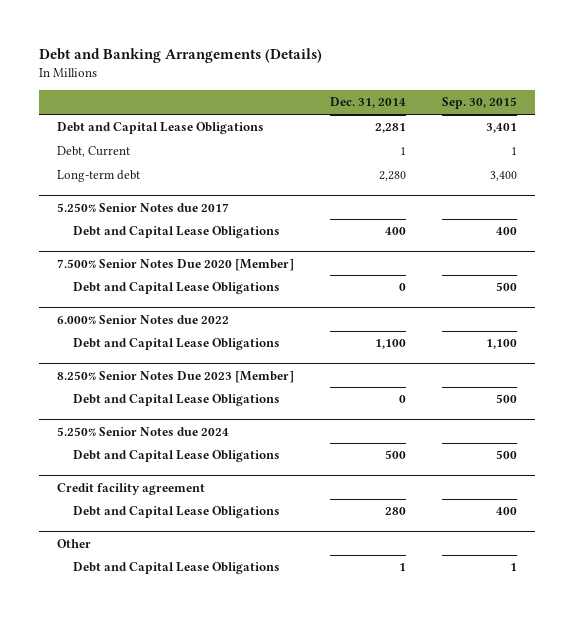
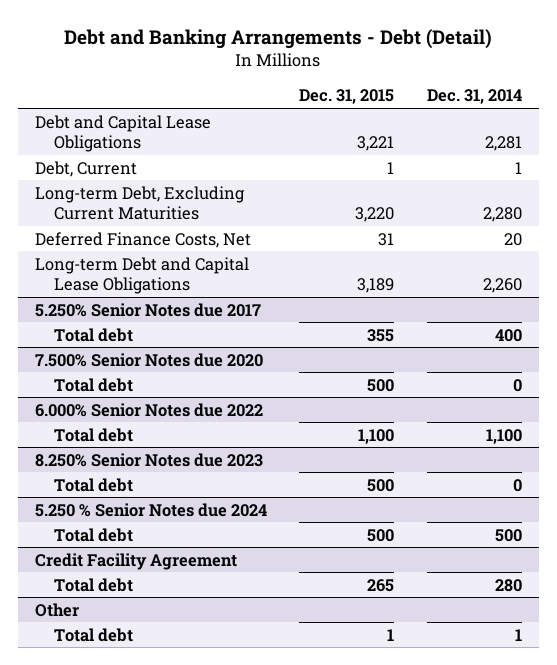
[38,48,322,64] Debt and Banking Arrangements (Details) -> [64,28,493,49] Debt and Banking Arrangements - Debt (Detail)
[441,97,517,110] Sep. 30, 2015 -> none
none -> [299,89,395,105] Dec. 31, 2015
[56,170,140,183] Long-term debt -> [34,185,245,221] Long-term Debt, Excluding Current Maturities
none -> [34,231,251,248] Deferred Finance Costs, Net
none -> [34,256,249,295] Long-term Debt and Capital Lease Obligations
[72,226,280,239] Debt and Capital Lease Obligations -> none
[72,282,280,295] Debt and Capital Lease Obligations -> none
none -> [54,327,134,342] Total debt
[56,258,294,271] 7.500% Senior Notes Due 2020 [Member] -> [34,352,263,367] 7.500% Senior Notes due 2020
none -> [54,377,134,392] Total debt
[72,338,280,351] Debt and Capital Lease Obligations -> none
[72,394,280,407] Debt and Capital Lease Obligations -> none
[72,450,280,463] Debt and Capital Lease Obligations -> none
[72,506,280,519] Debt and Capital Lease Obligations -> none
none -> [54,427,134,442] Total debt
[56,370,294,383] 8.250% Senior Notes Due 2023 [Member] -> [34,452,263,467] 8.250% Senior Notes due 2023
none -> [54,477,134,492] Total debt
[56,426,229,436] 5.250% Senior Notes due 2024 -> [34,502,267,517] 5.250 % Senior Notes due 2024
none -> [54,527,134,542] Total debt
[56,482,205,495] Credit facility agreement -> [34,552,237,570] Credit Facility Agreement
none -> [54,577,134,592] Total debt
[72,562,280,575] Debt and Capital Lease Obligations -> none
none -> [54,627,134,642] Total debt

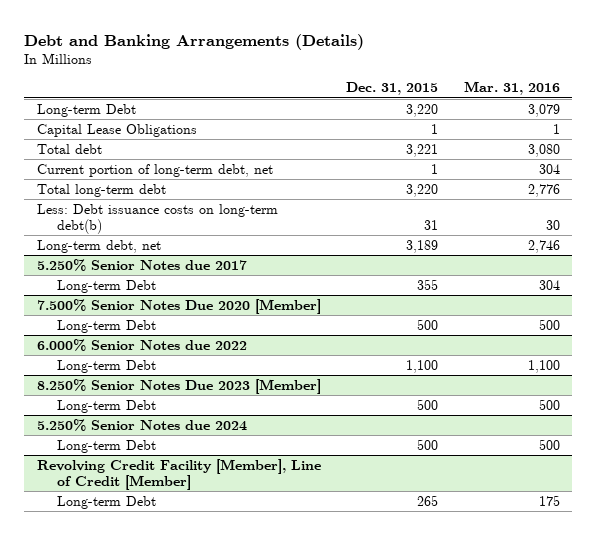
[64,28,493,49] Debt and Banking Arrangements - Debt (Detail) -> [24,33,365,50] Debt and Banking Arrangements (Details)
[427,89,523,105] Dec. 31, 2014 -> none
none -> [463,81,560,96] Mar. 31, 2016
[34,160,137,177] Debt, Current -> none
none -> [37,103,137,117] Long-term Debt
none -> [37,123,198,137] Capital Lease Obligations
[34,114,211,153] Debt and Capital Lease Obligations -> [37,143,103,154] Total debt
none -> [37,163,274,177] Current portion of long-term debt, net
[34,185,245,221] Long-term Debt, Excluding Current Maturities -> [37,183,167,197] Total long-term debt
[34,231,251,248] Deferred Finance Costs, Net -> [37,203,279,234] Less: Debt issuance costs on long-term debt(b)
[34,256,249,295] Long-term Debt and Capital Lease Obligations -> [37,239,162,253] Long-term debt, net
[54,327,134,342] Total debt -> [57,279,157,293] Long-term Debt
[34,352,263,367] 7.500% Senior Notes due 2020 -> [37,298,322,314] 7.500% Senior Notes Due 2020 [Member]
[54,377,134,392] Total debt -> [57,319,157,333] Long-term Debt
[34,552,237,570] Credit Facility Agreement -> none
[34,602,79,617] Other -> none
[54,627,134,642] Total debt -> none
[54,427,134,442] Total debt -> [57,359,157,373] Long-term Debt
[34,452,263,467] 8.250% Senior Notes due 2023 -> [37,378,322,394] 8.250% Senior Notes Due 2023 [Member]
[54,477,134,492] Total debt -> [57,399,157,413] Long-term Debt
[34,502,267,517] 5.250 % Senior Notes due 2024 -> [37,418,248,431] 5.250% Senior Notes due 2024
[54,527,134,542] Total debt -> [57,439,157,453] Long-term Debt
none -> [37,458,322,490] Revolving Credit Facility [Member], Line of Credit [Member]
[54,577,134,592] Total debt -> [57,495,157,509] Long-term Debt

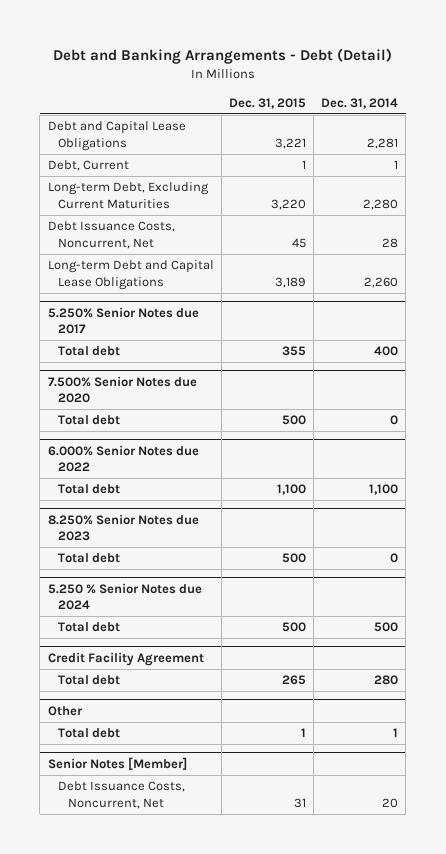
[24,33,365,50] Debt and Banking Arrangements (Details) -> [52,48,392,65] Debt and Banking Arrangements - Debt (Detail)
[463,81,560,96] Mar. 31, 2016 -> none
none -> [321,97,399,109] Dec. 31, 2014
[37,103,137,117] Long-term Debt -> none
[37,123,198,137] Capital Lease Obligations -> none
[37,163,274,177] Current portion of long-term debt, net -> none
[37,203,279,234] Less: Debt issuance costs on long-term debt(b) -> none
[37,143,103,154] Total debt -> [47,121,186,151] Debt and Capital Lease Obligations
none -> [47,160,129,172] Debt, Current
[37,183,167,197] Total long-term debt -> [47,182,209,209] Long-term Debt, Excluding Current Maturities
none -> [47,221,175,249] Debt Issuance Costs, Noncurrent, Net
[37,239,162,253] Long-term debt, net -> [47,260,214,290] Long-term Debt and Capital Lease Obligations
[57,279,157,293] Long-term Debt -> [57,346,120,357] Total debt
[37,298,322,314] 7.500% Senior Notes Due 2020 [Member] -> [47,375,197,403] 7.500% Senior Notes due 2020
[57,319,157,333] Long-term Debt -> [57,415,120,426] Total debt
[37,458,322,490] Revolving Credit Facility [Member], Line of Credit [Member] -> none
[57,359,157,373] Long-term Debt -> [57,484,120,495] Total debt
[37,378,322,394] 8.250% Senior Notes Due 2023 [Member] -> [47,513,199,541] 8.250% Senior Notes due 2023
[57,399,157,413] Long-term Debt -> [57,553,120,564] Total debt
[37,418,248,431] 5.250% Senior Notes due 2024 -> [47,582,202,610] 5.250 % Senior Notes due 2024
[57,439,157,453] Long-term Debt -> [57,622,120,633] Total debt
none -> [47,651,204,666] Credit Facility Agreement
[57,495,157,509] Long-term Debt -> [57,675,120,686] Total debt
none -> [47,705,83,716] Other
none -> [57,728,120,739] Total debt
none -> [47,756,187,770] Senior Notes [Member]
none -> [57,781,185,809] Debt Issuance Costs, Noncurrent, Net

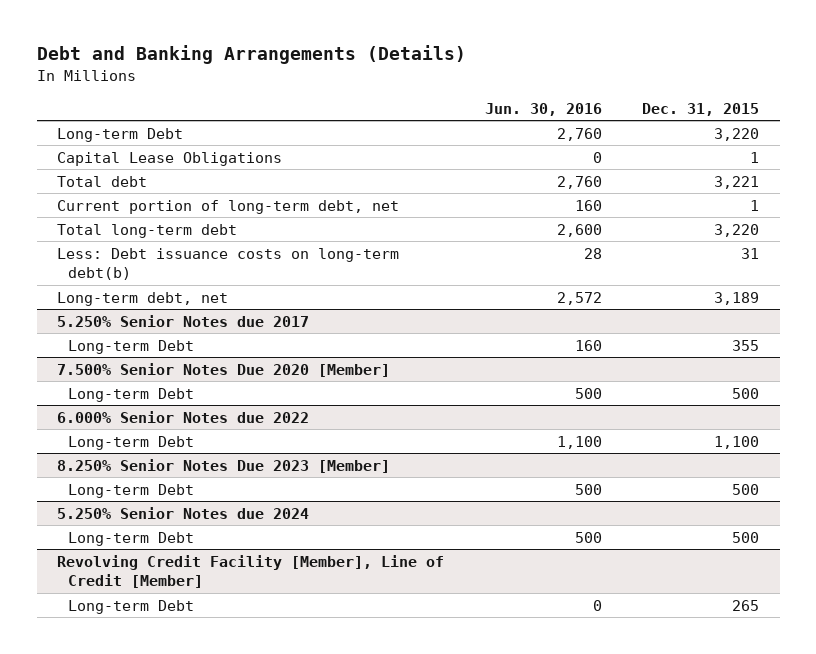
[52,48,392,65] Debt and Banking Arrangements - Debt (Detail) -> [36,45,466,65] Debt and Banking Arrangements (Details)
[321,97,399,109] Dec. 31, 2014 -> none
none -> [484,102,602,116] Jun. 30, 2016
[47,160,129,172] Debt, Current -> none
[47,221,175,249] Debt Issuance Costs, Noncurrent, Net -> none
none -> [57,127,184,142] Long-term Debt
none -> [57,151,283,166] Capital Lease Obligations
[47,121,186,151] Debt and Capital Lease Obligations -> [57,175,148,187] Total debt
none -> [57,199,400,214] Current portion of long-term debt, net
[47,182,209,209] Long-term Debt, Excluding Current Maturities -> [57,223,238,238] Total long-term debt
none -> [57,247,400,281] Less: Debt issuance costs on long-term debt(b)
[47,260,214,290] Long-term Debt and Capital Lease Obligations -> [57,291,229,306] Long-term debt, net
[57,346,120,357] Total debt -> [68,339,195,354] Long-term Debt
[47,375,197,403] 7.500% Senior Notes due 2020 -> [57,362,391,377] 7.500% Senior Notes Due 2020 [Member]
[57,415,120,426] Total debt -> [68,387,195,402] Long-term Debt
[47,651,204,666] Credit Facility Agreement -> none
[47,705,83,716] Other -> none
[57,728,120,739] Total debt -> none
[47,756,187,770] Senior Notes [Member] -> none
[57,781,185,809] Debt Issuance Costs, Noncurrent, Net -> none
[57,484,120,495] Total debt -> [68,435,195,450] Long-term Debt
[47,513,199,541] 8.250% Senior Notes due 2023 -> [57,458,391,473] 8.250% Senior Notes Due 2023 [Member]
[57,553,120,564] Total debt -> [68,483,195,498] Long-term Debt
[47,582,202,610] 5.250 % Senior Notes due 2024 -> [57,506,310,519] 5.250% Senior Notes due 2024
[57,622,120,633] Total debt -> [68,531,195,546] Long-term Debt
none -> [57,554,445,589] Revolving Credit Facility [Member], Line of Credit [Member]
[57,675,120,686] Total debt -> [68,599,195,614] Long-term Debt

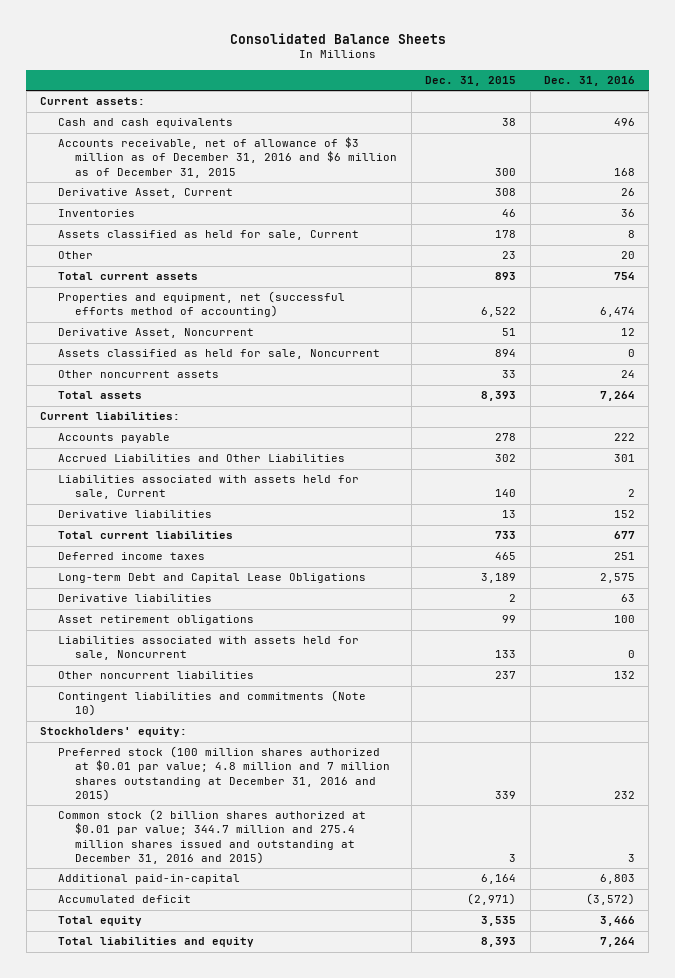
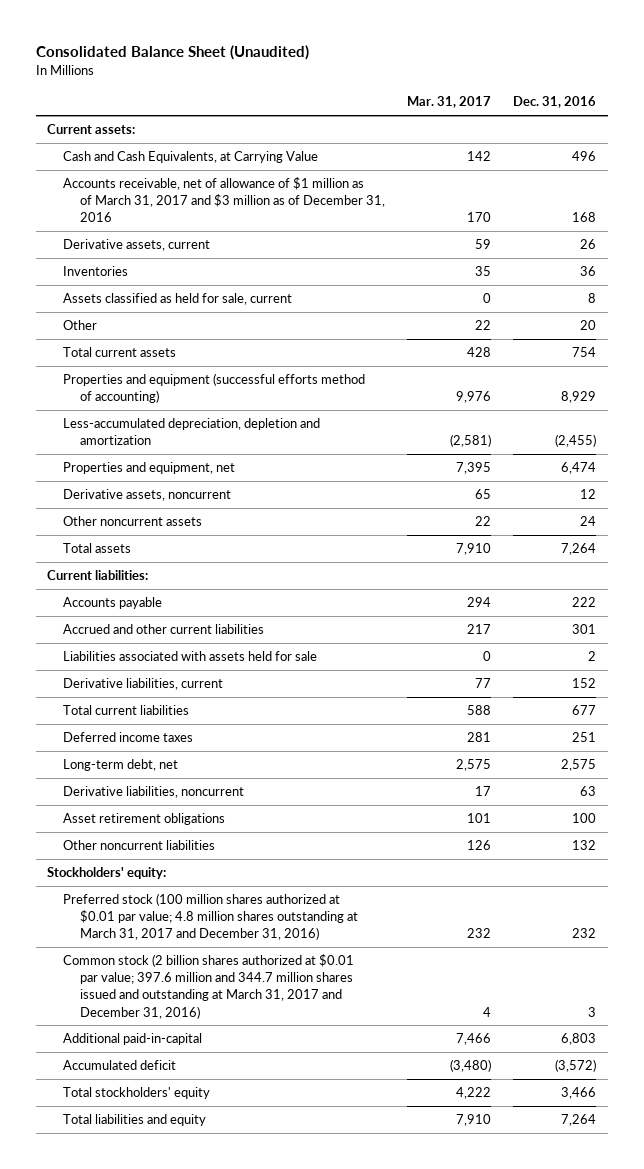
[229,32,446,44] Consolidated Balance Sheets -> [36,44,310,60] Consolidated Balance Sheet (Unaudited)
[425,75,517,86] Dec. 31, 2015 -> none
none -> [406,96,491,109] Mar. 31, 2017
[57,118,233,129] Cash and cash equivalents -> [63,151,319,164] Cash and Cash Equivalents, at Carrying Value
[57,137,398,178] Accounts receivable, net of allowance of $3 million as of December 31, 2016 and $6 million as of December 31, 2015 -> [63,177,385,223] Accounts receivable, net of allowance of $1 million as of March 31, 2017 and $3 million as of December 31, 2016
[57,188,233,199] Derivative Asset, Current -> [63,239,211,252] Derivative assets, current
[57,230,359,241] Assets classified as held for sale, Current -> [63,293,293,306] Assets classified as held for sale, current
[57,349,380,360] Assets classified as held for sale, Noncurrent -> none
none -> [63,373,366,404] Properties and equipment (successful efforts method of accounting)
none -> [63,418,321,446] Less-accumulated depreciation, depletion and amortization
[57,291,345,318] Properties and equipment, net (successful efforts method of accounting) -> [63,462,236,475] Properties and equipment, net
[57,328,254,339] Derivative Asset, Noncurrent -> [63,489,232,502] Derivative assets, noncurrent
[57,454,345,463] Accrued Liabilities and Other Liabilities -> [63,624,265,635] Accrued and other current liabilities
[57,475,359,500] Liabilities associated with assets held for sale, Current -> [63,651,318,662] Liabilities associated with assets held for sale
[57,510,212,519] Derivative liabilities -> [63,678,224,691] Derivative liabilities, current
[57,573,366,584] Long-term Debt and Capital Lease Obligations -> [63,759,179,772] Long-term debt, net
[57,594,212,603] Derivative liabilities -> [63,786,245,799] Derivative liabilities, noncurrent
[57,636,359,661] Liabilities associated with assets held for sale, Noncurrent -> none
[57,690,366,717] Contingent liabilities and commitments (Note 10) -> none
[57,746,391,801] Preferred stock (100 million shares authorized at $0.01 par value; 4.8 million and 7 million shares outstanding at December 31, 2016 and 2015) -> [63,893,358,941] Preferred stock (100 million shares authorized at $0.01 par value; 4.8 million shares outstanding at March 31, 2017 and December 31, 2016)
[57,809,366,864] Common stock (2 billion shares authorized at $0.01 par value; 344.7 million and 275.4 million shares issued and outstanding at December 31, 2016 and 2015) -> [63,954,355,1019] Common stock (2 billion shares authorized at $0.01 par value; 397.6 million and 344.7 million shares issued and outstanding at March 31, 2017 and December 31, 2016)
[57,916,142,927] Total equity -> [63,1087,211,1100] Total stockholders' equity

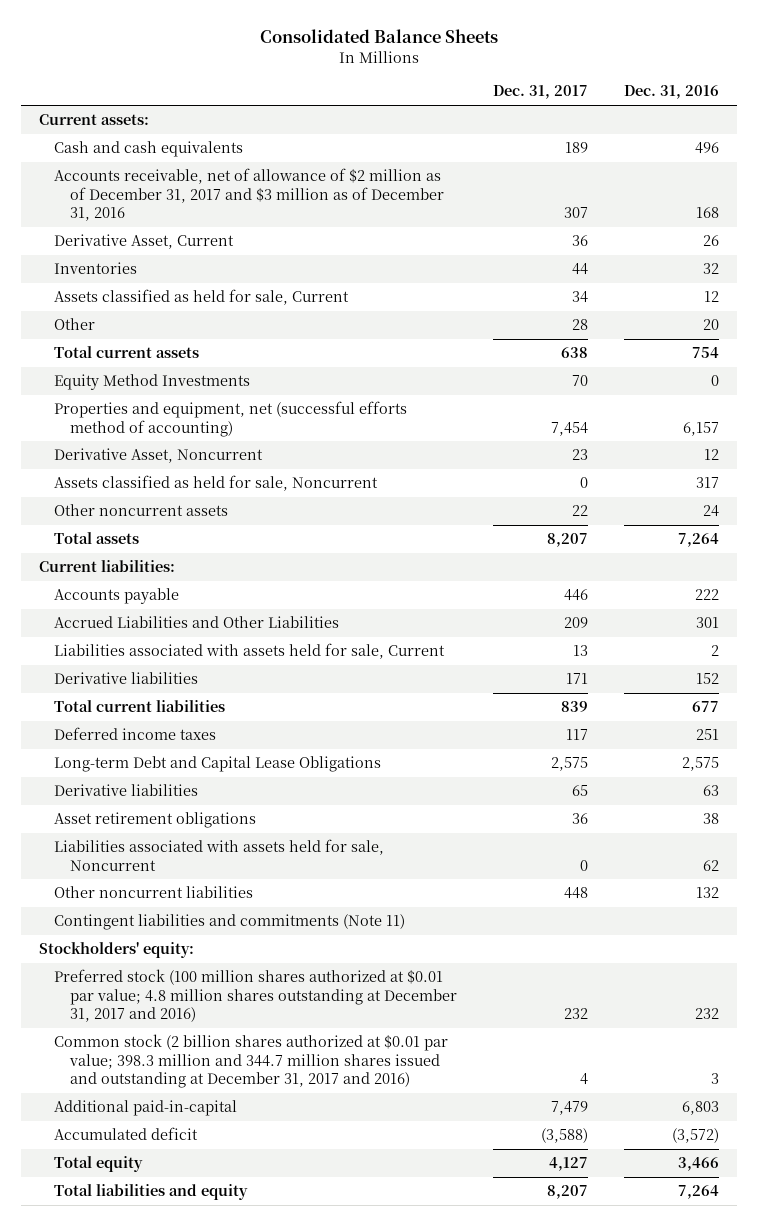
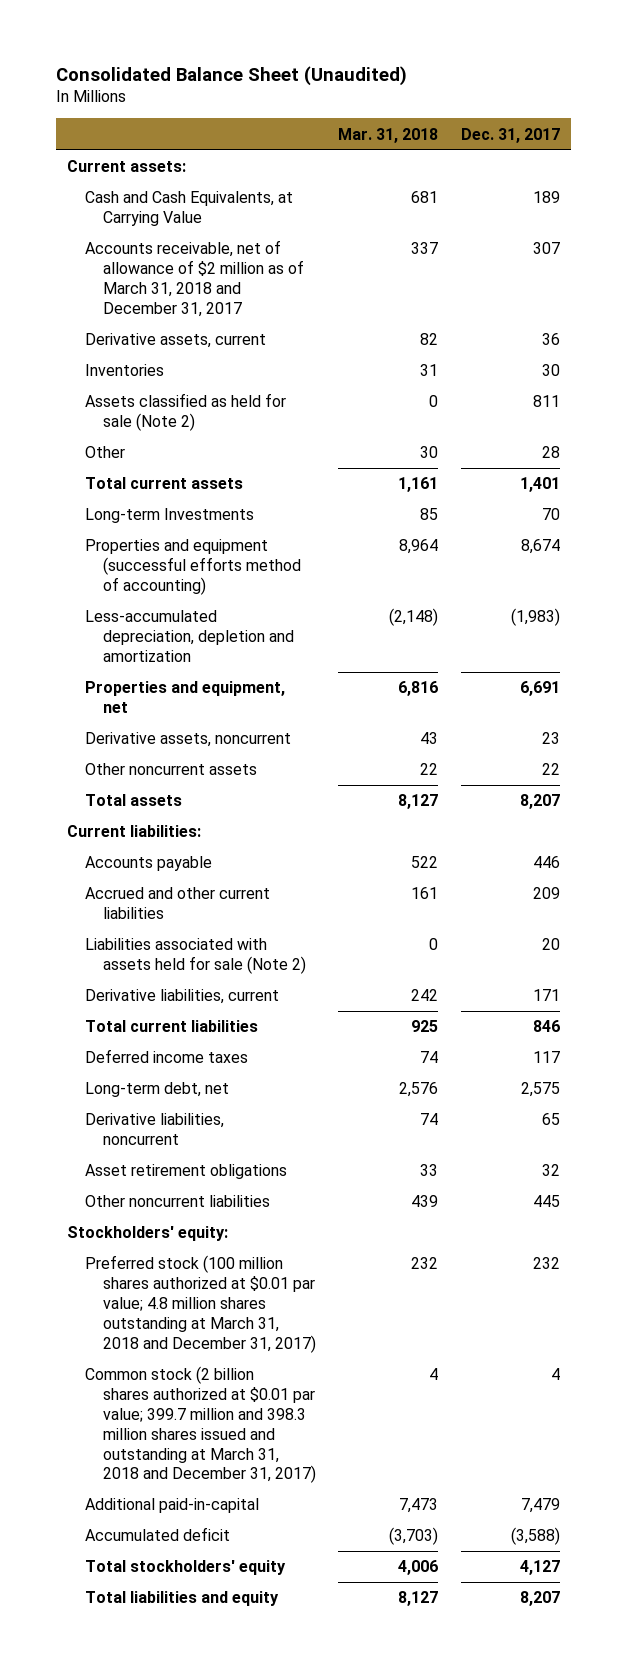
[260,29,499,44] Consolidated Balance Sheets -> [55,65,407,86] Consolidated Balance Sheet (Unaudited)
[624,85,720,100] Dec. 31, 2016 -> none
none -> [338,127,439,143] Mar. 31, 2018
[54,141,244,158] Cash and cash equivalents -> [84,191,293,227] Cash and Cash Equivalents, at Carrying Value
[54,168,445,221] Accounts receivable, net of allowance of $2 million as of December 31, 2017 and $3 million as of December 31, 2016 -> [84,240,304,317] Accounts receivable, net of allowance of $2 million as of March 31, 2018 and December 31, 2017
[54,234,235,250] Derivative Asset, Current -> [84,333,266,349] Derivative assets, current
[572,263,589,276] 44 -> [542,364,561,377] 30
[54,289,350,306] Assets classified as held for sale, Current -> [84,393,286,432] Assets classified as held for sale (Note 2)
[572,291,589,304] 34 -> [533,395,561,408] 811
[54,374,251,391] Equity Method Investments -> none
[54,475,379,492] Assets classified as held for sale, Noncurrent -> none
[561,347,589,359] 638 -> [520,477,561,493] 1,401
none -> [84,508,254,524] Long-term Investments
none -> [84,539,301,595] Properties and equipment (successful efforts method of accounting)
none -> [84,610,294,662] Less-accumulated depreciation, depletion and amortization
[54,401,408,437] Properties and equipment, net (successful efforts method of accounting) -> [84,681,285,714] Properties and equipment, net
[551,421,589,436] 7,454 -> [520,681,561,697] 6,691
[54,448,264,464] Derivative Asset, Noncurrent -> [84,732,291,748] Derivative assets, noncurrent
[54,616,340,629] Accrued Liabilities and Other Liabilities -> [84,887,270,920] Accrued and other current liabilities
[54,643,446,660] Liabilities associated with assets held for sale, Current -> [84,938,306,975] Liabilities associated with assets held for sale (Note 2)
[573,645,589,657] 13 -> [542,938,561,951] 20
[54,672,199,685] Derivative liabilities -> [84,989,279,1005] Derivative liabilities, current
[561,701,589,713] 839 -> [533,1020,561,1033] 846
[54,839,385,871] Liabilities associated with assets held for sale, Noncurrent -> none
[54,914,406,931] Contingent liabilities and commitments (Note 11) -> none
[54,756,382,773] Long-term Debt and Capital Lease Obligations -> [84,1082,229,1098] Long-term debt, net
[54,784,199,797] Derivative liabilities -> [84,1113,224,1146] Derivative liabilities, noncurrent
[572,813,589,825] 36 -> [542,1164,561,1177] 32
[564,887,589,900] 448 -> [533,1195,561,1208] 445
[54,969,458,1022] Preferred stock (100 million shares authorized at $0.01 par value; 4.8 million shares outstanding at December 31, 2017 and 2016) -> [84,1255,316,1353] Preferred stock (100 million shares authorized at $0.01 par value; 4.8 million shares outstanding at March 31, 2018 and December 31, 2017)
[54,1034,449,1088] Common stock (2 billion shares authorized at $0.01 par value; 398.3 million and 344.7 million shares issued and outstanding at December 31, 2017 and 2016) -> [84,1366,316,1484] Common stock (2 billion shares authorized at $0.01 par value; 399.7 million and 398.3 million shares issued and outstanding at March 31, 2018 and December 31, 2017)
[54,1156,144,1173] Total equity -> [84,1560,286,1576] Total stockholders' equity

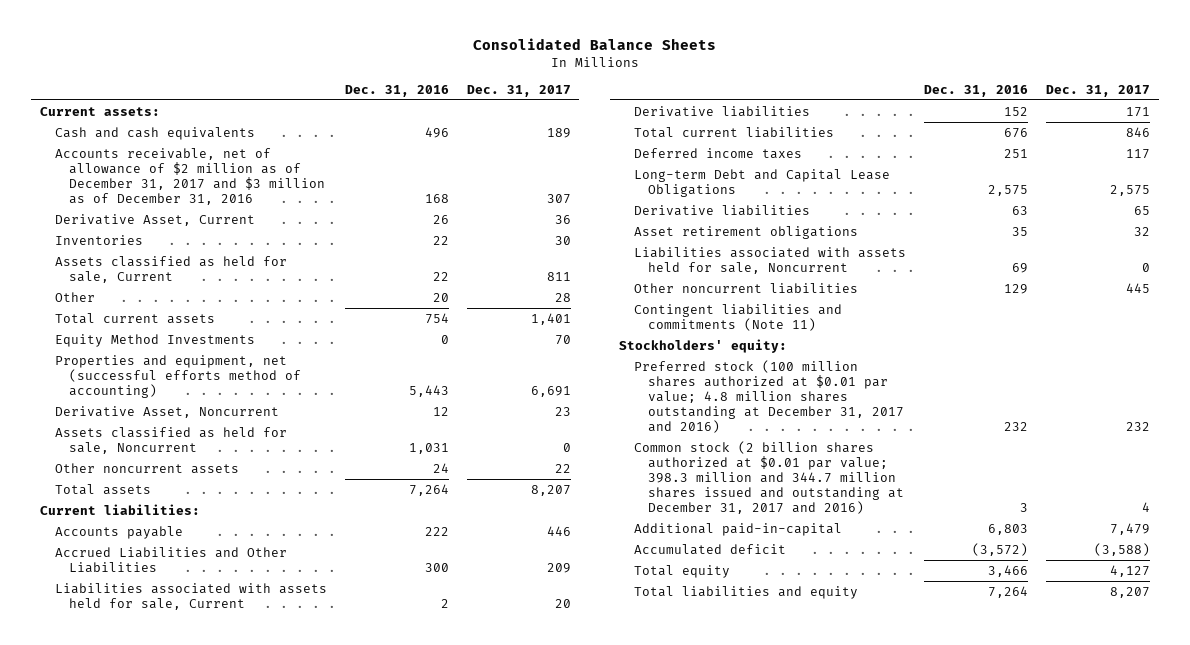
[55,65,407,86] Consolidated Balance Sheet (Unaudited) -> [472,38,716,51] Consolidated Balance Sheets
[338,127,439,143] Mar. 31, 2018 -> none
none -> [344,84,449,97] Dec. 31, 2016
[84,191,293,227] Cash and Cash Equivalents, at Carrying Value -> [54,126,255,140] Cash and cash equivalents
[84,240,304,317] Accounts receivable, net of allowance of $2 million as of March 31, 2018 and December 31, 2017 -> [54,147,326,205] Accounts receivable, net of allowance of $2 million as of December 31, 2017 and $3 million as of December 31, 2016
[84,333,266,349] Derivative assets, current -> [54,213,255,226] Derivative Asset, Current
[84,393,286,432] Assets classified as held for sale (Note 2) -> [54,255,287,283] Assets classified as held for sale, Current
[84,508,254,524] Long-term Investments -> none
[84,539,301,595] Properties and equipment (successful efforts method of accounting) -> none
[84,610,294,662] Less-accumulated depreciation, depletion and amortization -> none
none -> [54,333,255,347] Equity Method Investments
[84,681,285,714] Properties and equipment, net -> [54,354,302,398] Properties and equipment, net (successful efforts method of accounting)
[84,732,291,748] Derivative assets, noncurrent -> [54,405,279,418] Derivative Asset, Noncurrent
none -> [54,426,287,454] Assets classified as held for sale, Noncurrent
[84,887,270,920] Accrued and other current liabilities -> [54,546,287,573] Accrued Liabilities and Other Liabilities
[84,938,306,975] Liabilities associated with assets held for sale (Note 2) -> [54,582,327,610] Liabilities associated with assets held for sale, Current
[84,989,279,1005] Derivative liabilities, current -> [633,105,810,117] Derivative liabilities
[84,1082,229,1098] Long-term debt, net -> [633,168,890,197] Long-term Debt and Capital Lease Obligations
[84,1113,224,1146] Derivative liabilities, noncurrent -> [633,204,810,216] Derivative liabilities
none -> [633,246,906,274] Liabilities associated with assets held for sale, Noncurrent
none -> [633,303,842,331] Contingent liabilities and commitments (Note 11)
[84,1255,316,1353] Preferred stock (100 million shares authorized at $0.01 par value; 4.8 million shares outstanding at March 31, 2018 and December 31, 2017) -> [633,359,905,433] Preferred stock (100 million shares authorized at $0.01 par value; 4.8 million shares outstanding at December 31, 2017 and 2016)
[84,1366,316,1484] Common stock (2 billion shares authorized at $0.01 par value; 399.7 million and 398.3 million shares issued and outstanding at March 31, 2018 and December 31, 2017) -> [633,440,905,514] Common stock (2 billion shares authorized at $0.01 par value; 398.3 million and 344.7 million shares issued and outstanding at December 31, 2017 and 2016)
[84,1560,286,1576] Total stockholders' equity -> [633,564,730,578] Total equity

